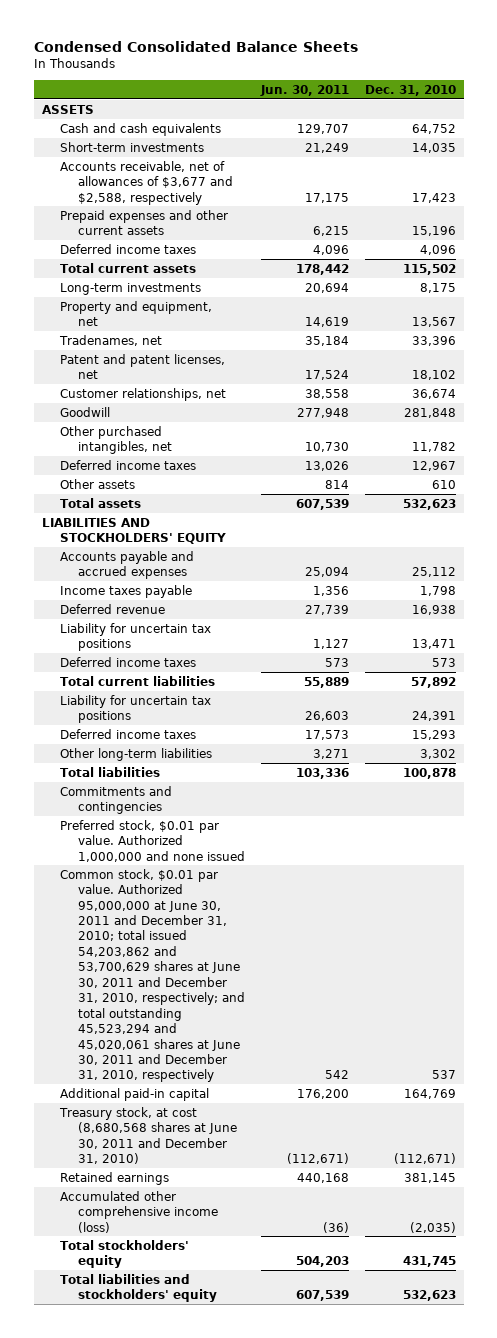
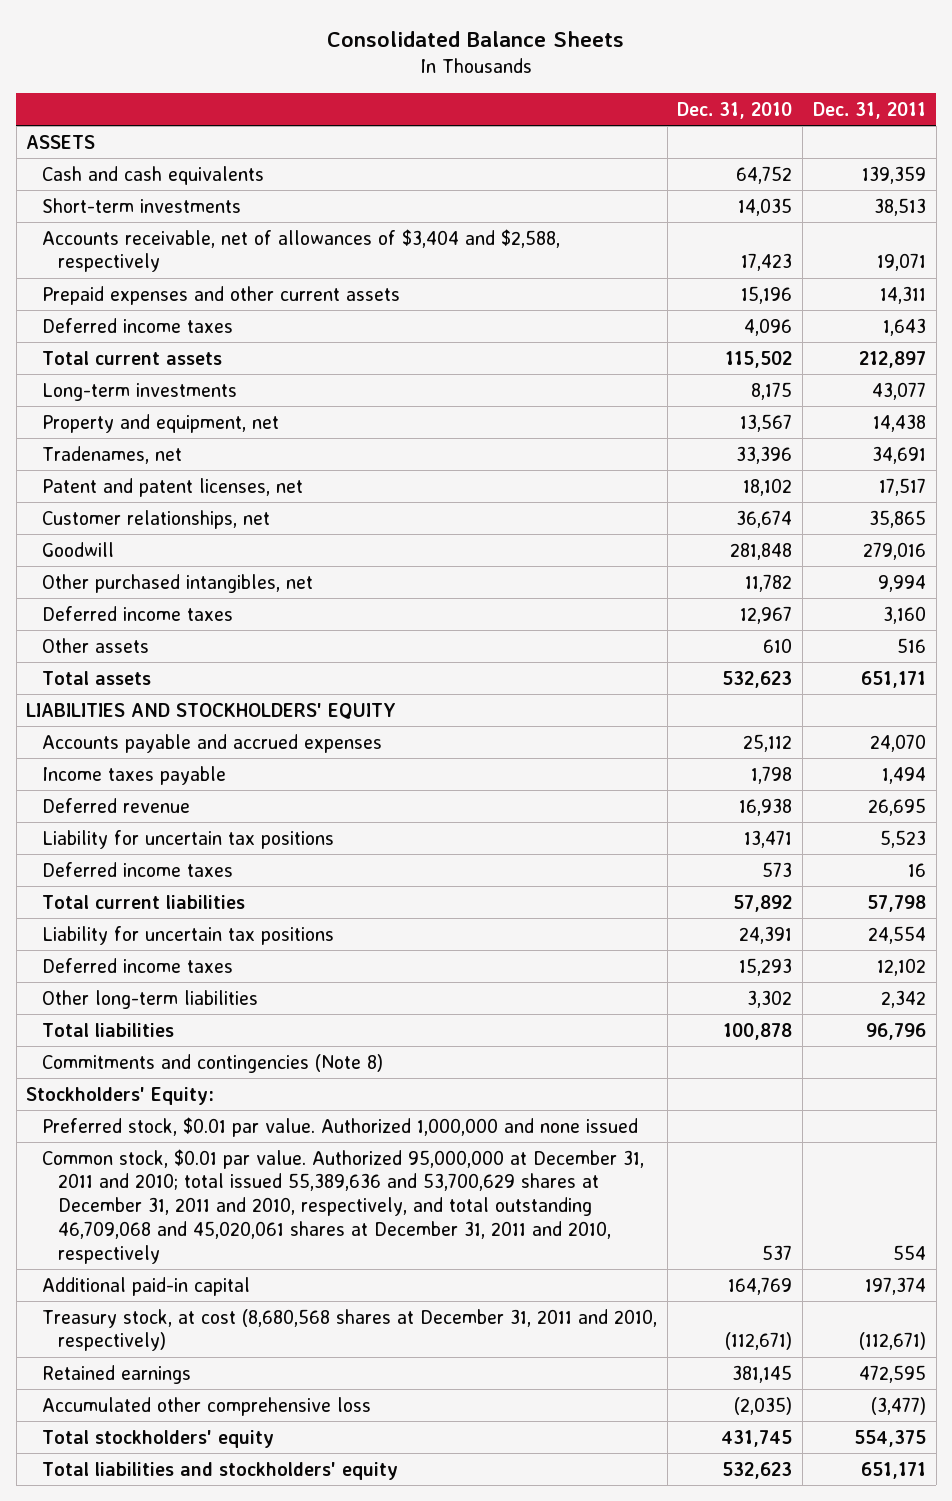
[33,41,358,53] Condensed Consolidated Balance Sheets -> [327,30,625,47] Consolidated Balance Sheets
[260,85,350,97] Jun. 30, 2011 -> none
none -> [812,101,926,119] Dec. 31, 2011
[60,160,234,205] Accounts receivable, net of allowances of $3,677 and $2,588, respectively -> [41,228,560,273] Accounts receivable, net of allowances of $3,404 and $2,588, respectively
[60,785,173,815] Commitments and contingencies -> [41,1053,383,1073] Commitments and contingencies (Note 8)
none -> [26,1086,215,1105] Stockholders' Equity:
[60,868,246,1083] Common stock, $0.01 par value. Authorized 95,000,000 at June 30, 2011 and December 31, 2010; total issued 54,203,862 and 53,700,629 shares at June 30, 2011 and December 31, 2010, respectively; and total outstanding 45,523,294 and 45,020,061 shares at June 30, 2011 and December 31, 2010, respectively -> [41,1148,644,1264] Common stock, $0.01 par value. Authorized 95,000,000 at December 31, 2011 and 2010; total issued 55,389,636 and 53,700,629 shares at December 31, 2011 and 2010, respectively, and total outstanding 46,709,068 and 45,020,061 shares at December 31, 2011 and 2010, respectively
[59,1106,238,1164] Treasury stock, at cost (8,680,568 shares at June 30, 2011 and December 31, 2010) -> [41,1308,657,1352] Treasury stock, at cost (8,680,568 shares at December 31, 2011 and 2010, respectively)
[60,1190,219,1233] Accumulated other comprehensive income (loss) -> [41,1396,371,1416] Accumulated other comprehensive loss

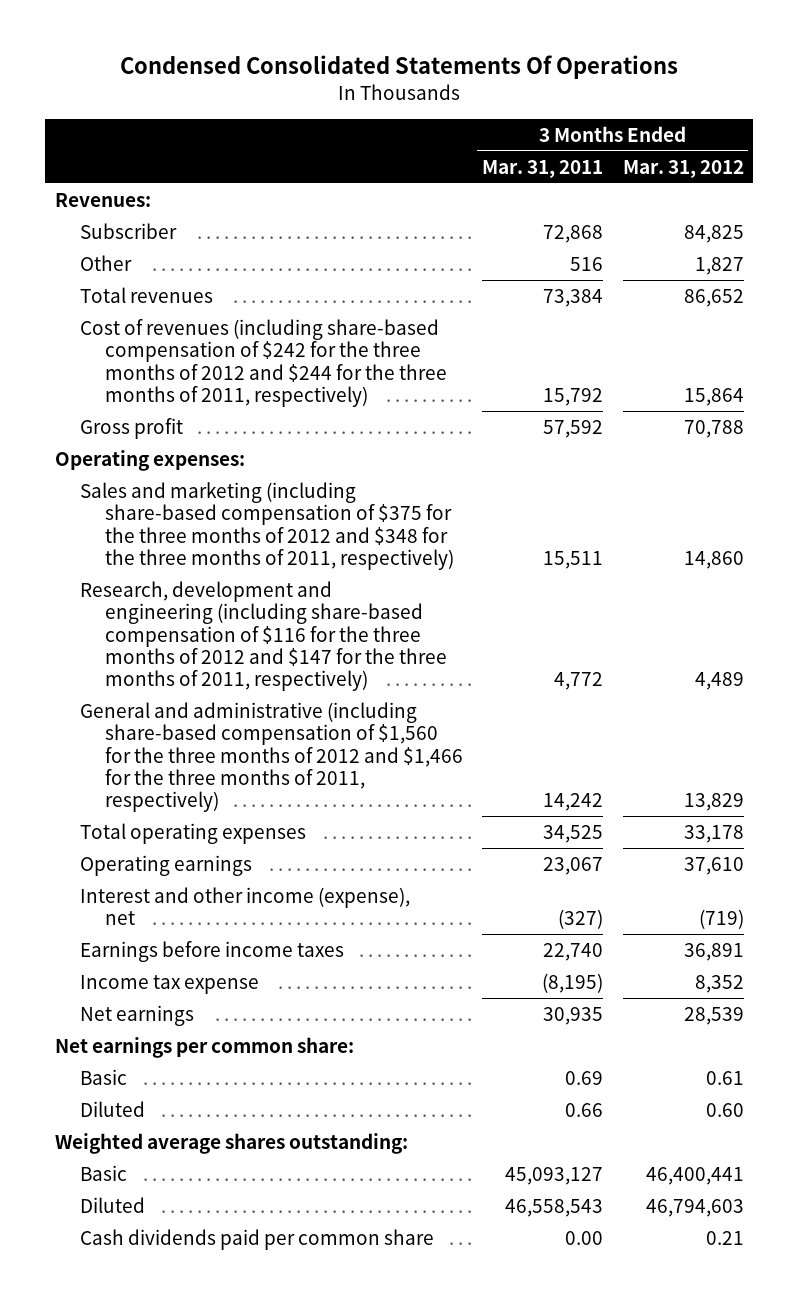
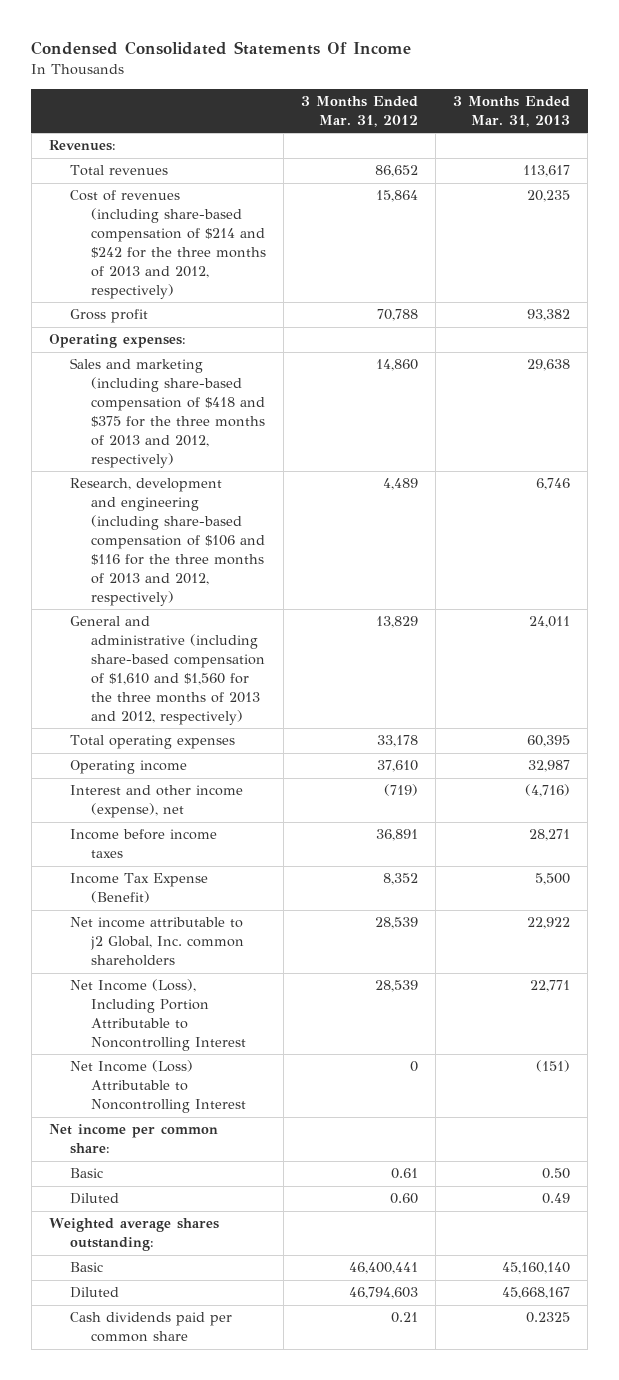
[120,55,679,80] Condensed Consolidated Statements Of Operations -> [31,41,412,56] Condensed Consolidated Statements Of Income
[482,159,604,178] Mar. 31, 2011 -> none
none -> [453,95,571,127] 3 Months Ended Mar. 31, 2013
[79,222,177,239] Subscriber -> none
[79,254,132,271] Other -> none
[79,318,447,407] Cost of revenues (including share-based compensation of $242 for the three months of 2012 and $244 for the three months of 2011, respectively) -> [69,190,266,299] Cost of revenues (including share-based compensation of $214 and $242 for the three months of 2013 and 2012, respectively)
[79,481,454,570] Sales and marketing (including share-based compensation of $375 for the three months of 2012 and $348 for the three months of 2011, respectively) -> [69,358,265,468] Sales and marketing (including share-based compensation of $418 and $375 for the three months of 2013 and 2012, respectively)
[79,580,447,692] Research, development and engineering (including share-based compensation of $116 for the three months of 2012 and $147 for the three months of 2011, respectively) -> [69,478,265,606] Research, development and engineering (including share-based compensation of $106 and $116 for the three months of 2013 and 2012, respectively)
[79,701,463,813] General and administrative (including share-based compensation of $1,560 for the three months of 2012 and $1,466 for the three months of 2011, respectively) -> [69,616,265,725] General and administrative (including share-based compensation of $1,610 and $1,560 for the three months of 2013 and 2012, respectively)
[79,854,252,876] Operating earnings -> [69,760,187,775] Operating income
[79,940,344,962] Earnings before income taxes -> [69,829,217,859] Income before income taxes
[79,974,259,994] Income tax expense -> [69,873,208,904] Income Tax Expense (Benefit)
[79,1004,194,1026] Net earnings -> [69,917,244,967] Net income attributable to j2 Global, Inc. common shareholders
none -> [69,979,246,1052] Net Income (Loss), Including Portion Attributable to Noncontrolling Interest
none -> [69,1060,246,1114] Net Income (Loss) Attributable to Noncontrolling Interest
[54,1036,354,1058] Net earnings per common share: -> [48,1124,218,1155] Net income per common share:

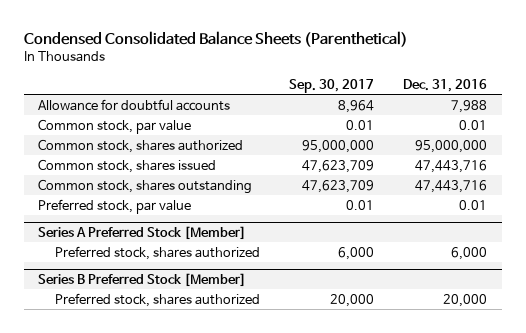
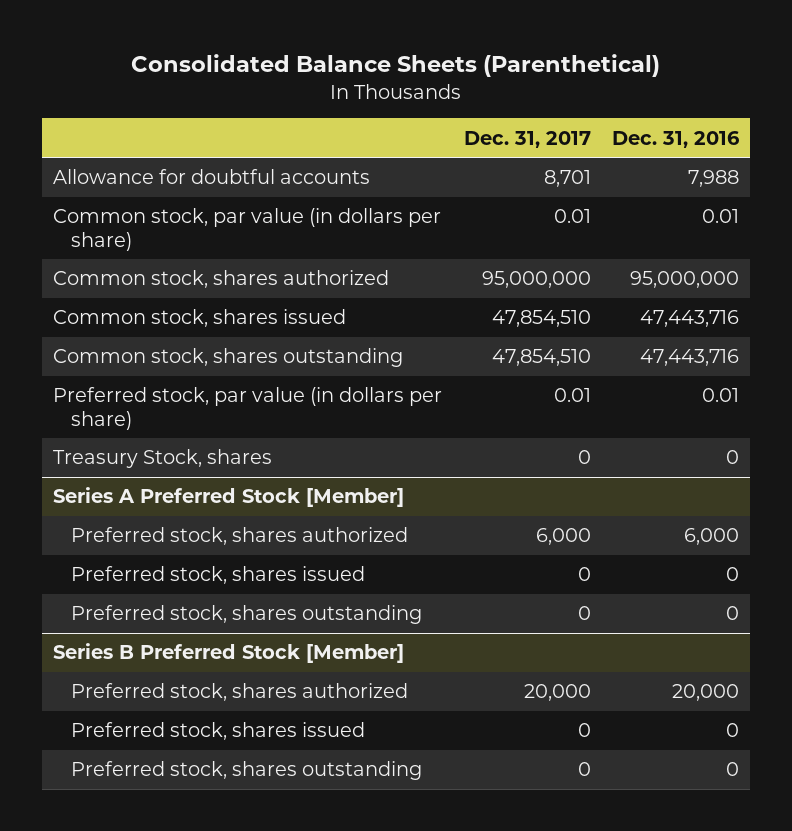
[23,30,408,47] Condensed Consolidated Balance Sheets (Parenthetical) -> [131,54,661,78] Consolidated Balance Sheets (Parenthetical)
[288,78,374,93] Sep. 30, 2017 -> none
none -> [463,130,591,148] Dec. 31, 2017
[38,118,192,134] Common stock, par value -> [52,208,441,251] Common stock, par value (in dollars per share)
[38,198,192,214] Preferred stock, par value -> [52,387,442,430] Preferred stock, par value (in dollars per share)
none -> [52,449,272,469] Treasury Stock, shares
none -> [70,566,365,585] Preferred stock, shares issued
none -> [70,605,422,625] Preferred stock, shares outstanding
none -> [70,722,365,741] Preferred stock, shares issued
none -> [70,761,422,781] Preferred stock, shares outstanding

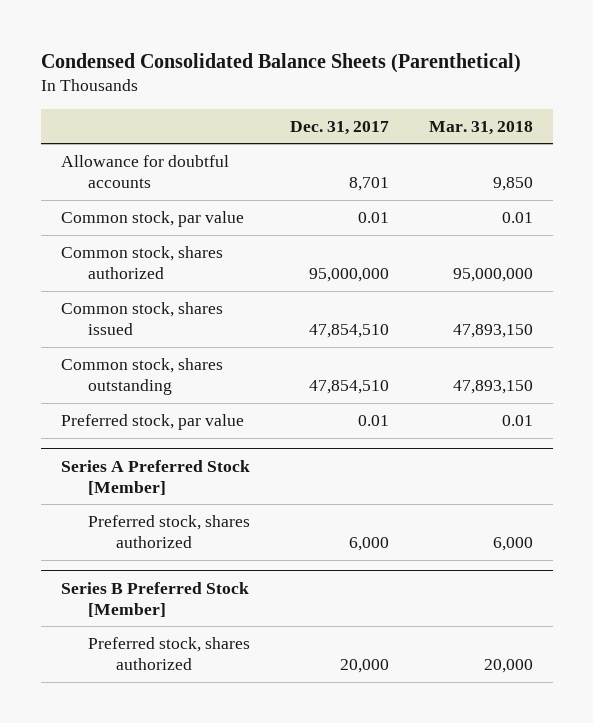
[131,54,661,78] Consolidated Balance Sheets (Parenthetical) -> [40,52,521,73] Condensed Consolidated Balance Sheets (Parenthetical)
[612,130,741,148] Dec. 31, 2016 -> none
none -> [428,120,533,135] Mar. 31, 2018
[52,208,441,251] Common stock, par value (in dollars per share) -> [60,210,244,227] Common stock, par value
[52,449,272,469] Treasury Stock, shares -> none
[52,387,442,430] Preferred stock, par value (in dollars per share) -> [60,413,244,430] Preferred stock, par value
[70,566,365,585] Preferred stock, shares issued -> none
[70,605,422,625] Preferred stock, shares outstanding -> none
[70,722,365,741] Preferred stock, shares issued -> none
[70,761,422,781] Preferred stock, shares outstanding -> none

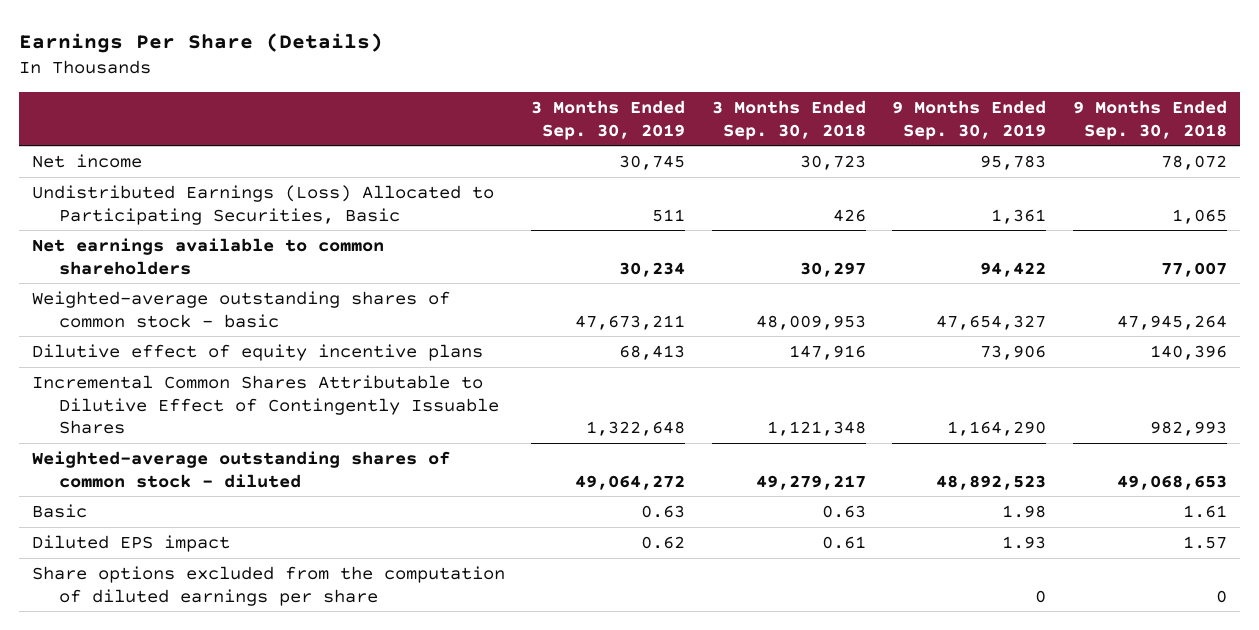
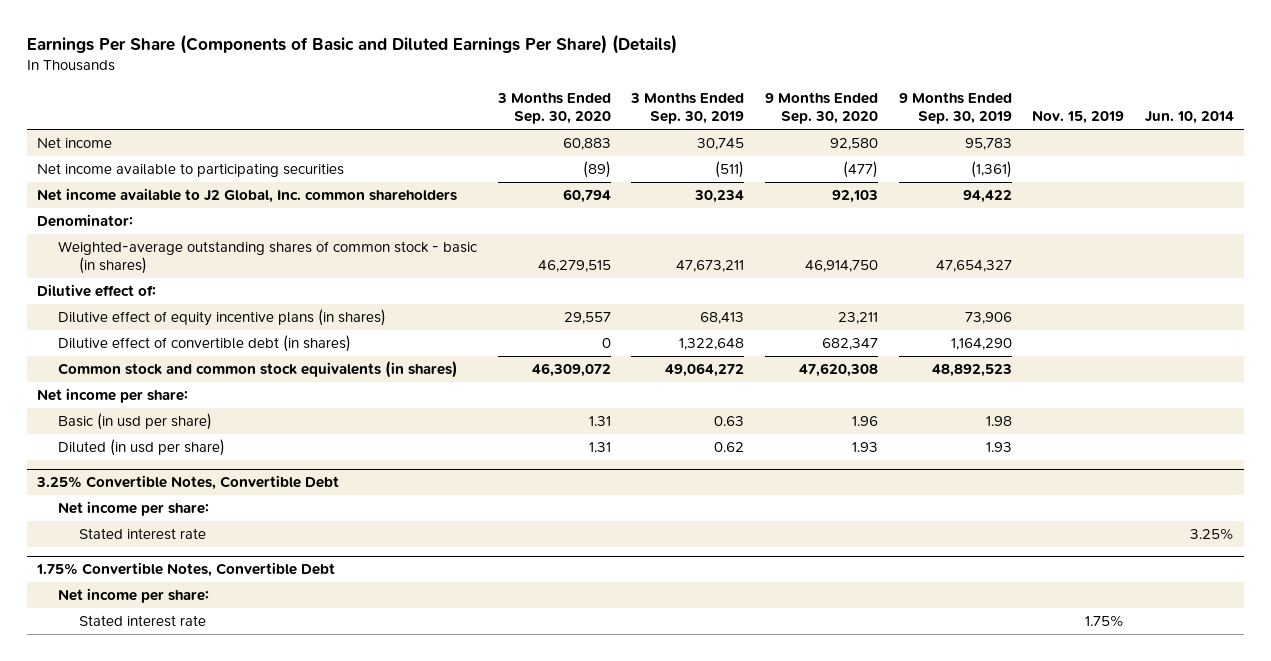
[18,32,383,53] Earnings Per Share (Details) -> [26,33,677,54] Earnings Per Share (Components of Basic and Diluted Earnings Per Share) (Details)
[711,100,866,140] 3 Months Ended Sep. 30, 2018 -> none
[1072,100,1227,140] 9 Months Ended Sep. 30, 2018 -> none
none -> [496,92,611,125] 3 Months Ended Sep. 30, 2020
none -> [765,92,879,125] 9 Months Ended Sep. 30, 2020
none -> [1032,111,1125,125] Nov. 15, 2019
none -> [1144,111,1234,125] Jun. 10, 2014
[31,565,505,606] Share options excluded from the computation of diluted earnings per share -> none
[31,184,494,225] Undistributed Earnings (Loss) Allocated to Participating Securities, Basic -> [36,162,344,177] Net income available to participating securities
[652,208,686,222] 511 -> [715,160,745,178] (511)
[991,208,1047,224] 1,361 -> [970,160,1012,178] (1,361)
[31,237,384,275] Net earnings available to common shareholders -> [36,187,457,203] Net income available to J2 Global, Inc. common shareholders
none -> [36,213,133,227] Denominator:
[31,290,450,328] Weighted-average outstanding shares of common stock - basic -> [58,240,479,275] Weighted-average outstanding shares of common stock - basic (in shares)
none -> [36,283,156,297] Dilutive effect of:
[31,343,483,361] Dilutive effect of equity incentive plans -> [58,308,387,326] Dilutive effect of equity incentive plans (in shares)
[31,374,500,435] Incremental Common Shares Attributable to Dilutive Effect of Contingently Issuable Shares -> [58,334,352,352] Dilutive effect of convertible debt (in shares)
[31,450,450,488] Weighted-average outstanding shares of common stock - diluted -> [58,360,459,378] Common stock and common stock equivalents (in shares)
none -> [36,387,188,403] Net income per share:
[31,503,87,518] Basic -> [58,412,213,430] Basic (in usd per share)
[31,534,230,552] Diluted EPS impact -> [58,438,226,456] Diluted (in usd per share)
none -> [35,475,339,491] 3.25% Convertible Notes, Convertible Debt
none -> [58,500,210,516] Net income per share:
none -> [79,527,207,540] Stated interest rate
none -> [35,562,335,578] 1.75% Convertible Notes, Convertible Debt
none -> [58,587,210,603] Net income per share:
none -> [79,614,207,627] Stated interest rate

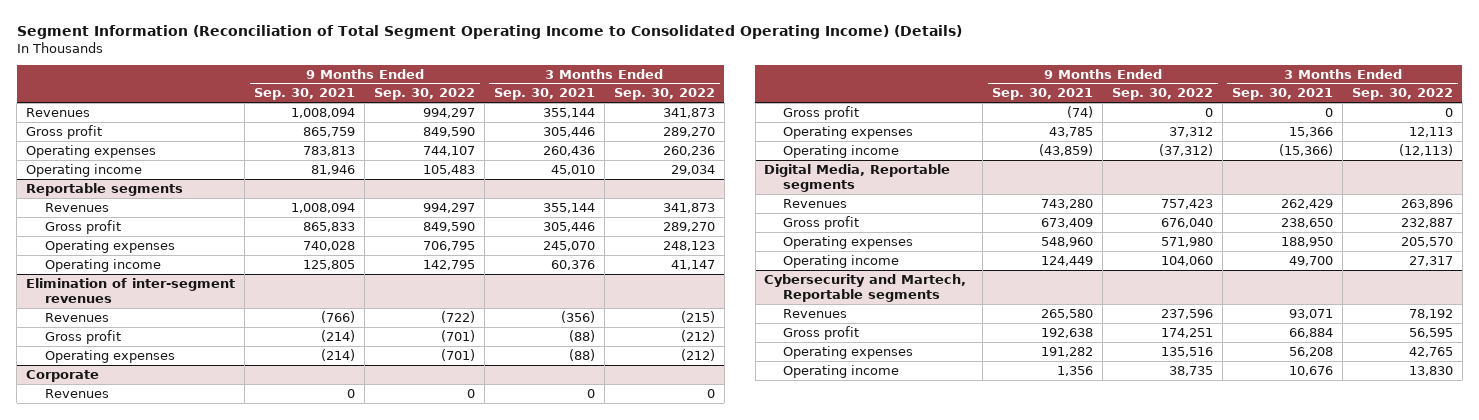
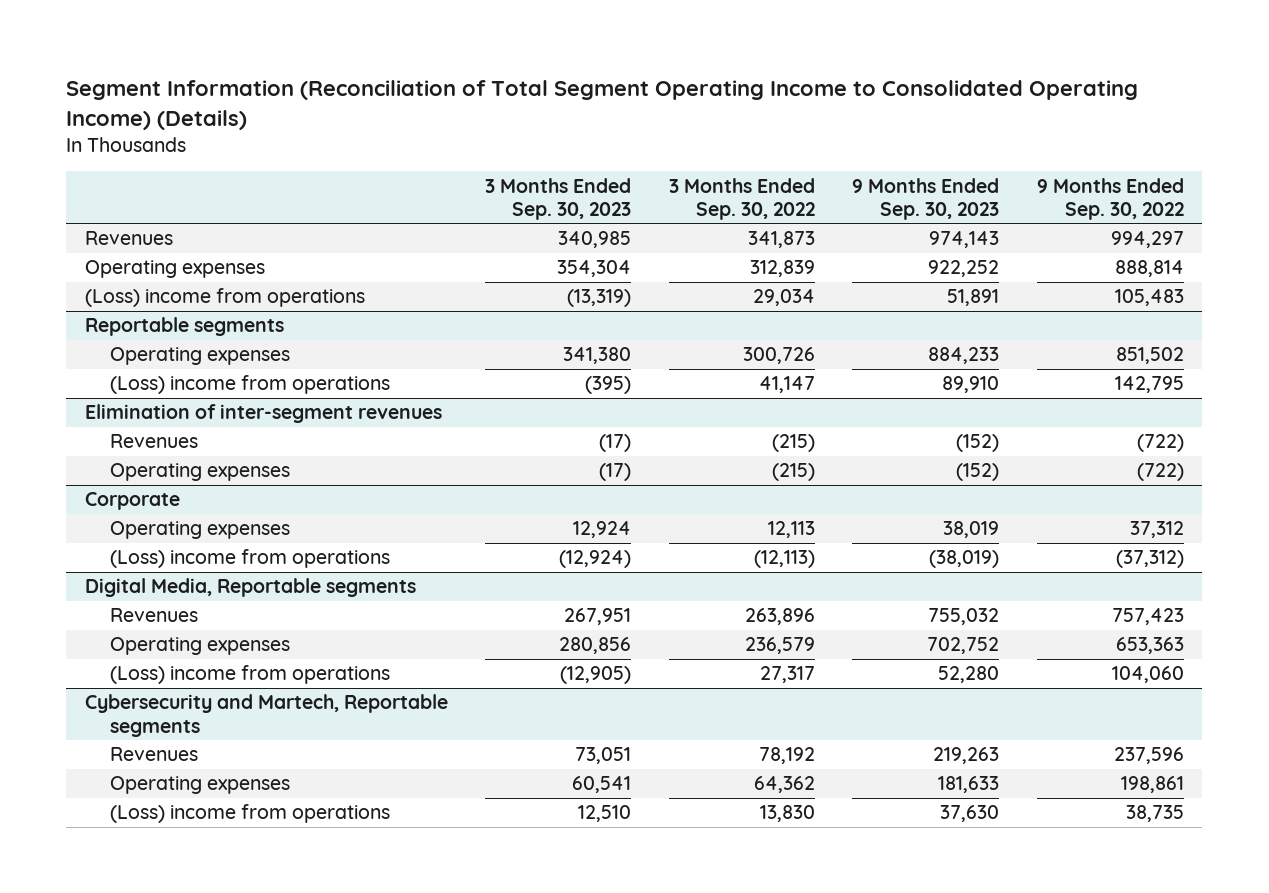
[254,88,356,101] Sep. 30, 2021 -> none
[494,88,596,101] Sep. 30, 2021 -> none
none -> [485,177,632,221] 3 Months Ended Sep. 30, 2023
none -> [852,177,1000,221] 9 Months Ended Sep. 30, 2023
[26,124,103,139] Gross profit -> none
[423,145,476,156] 744,107 -> [1114,260,1184,278] 888,814
[662,145,715,156] 260,236 -> [749,260,815,278] 312,839
[26,163,143,177] Operating income -> [85,288,366,308] (Loss) income from operations
[44,202,109,212] Revenues -> none
[44,219,121,234] Gross profit -> none
[423,240,476,251] 706,795 -> [1115,347,1184,365] 851,502
[662,240,715,251] 248,123 -> [742,347,815,365] 300,726
[44,258,161,272] Operating income -> [110,375,391,395] (Loss) income from operations
[44,329,121,344] Gross profit -> none
[441,348,476,361] (701) -> [1136,463,1184,482] (722)
[680,348,715,361] (212) -> [771,463,815,482] (215)
[44,388,109,398] Revenues -> none
[783,105,860,120] Gross profit -> none
[783,144,900,158] Operating income -> [110,549,391,569] (Loss) income from operations
[783,215,860,230] Gross profit -> none
[1161,236,1214,247] 571,980 -> [1115,637,1184,655] 653,363
[1401,236,1454,247] 205,570 -> [744,637,815,655] 236,579
[783,254,900,268] Operating income -> [110,665,391,685] (Loss) income from operations
[783,325,860,340] Gross profit -> none
[1161,346,1214,357] 135,516 -> [1120,776,1184,794] 198,861
[1409,346,1454,357] 42,765 -> [753,776,815,794] 64,362
[783,364,900,378] Operating income -> [110,804,391,824] (Loss) income from operations

